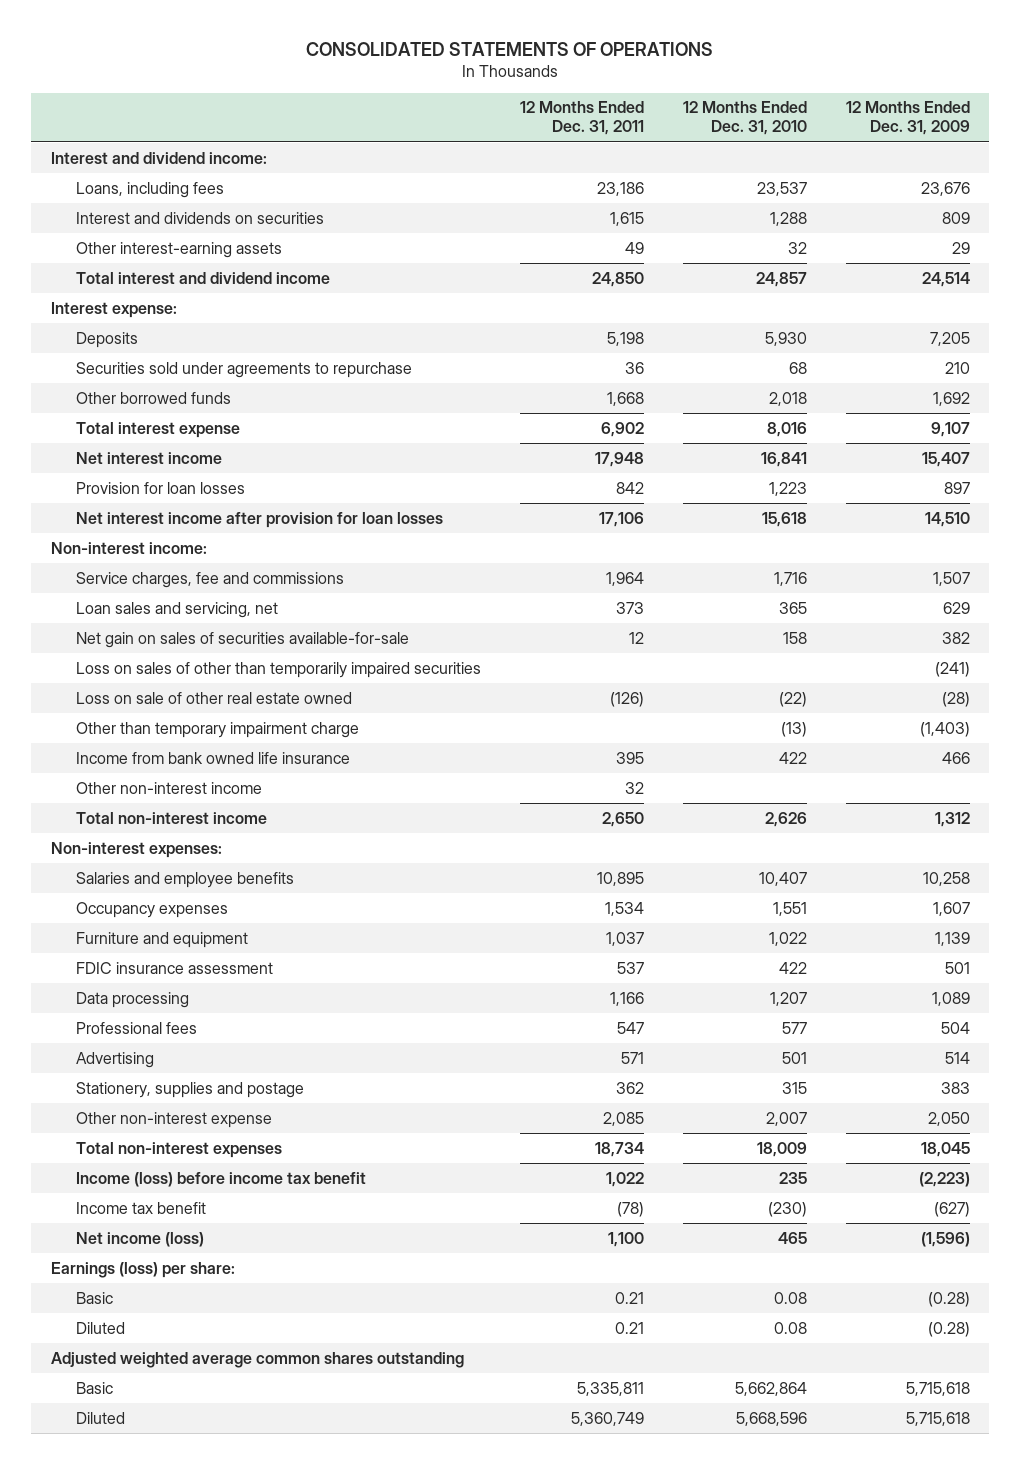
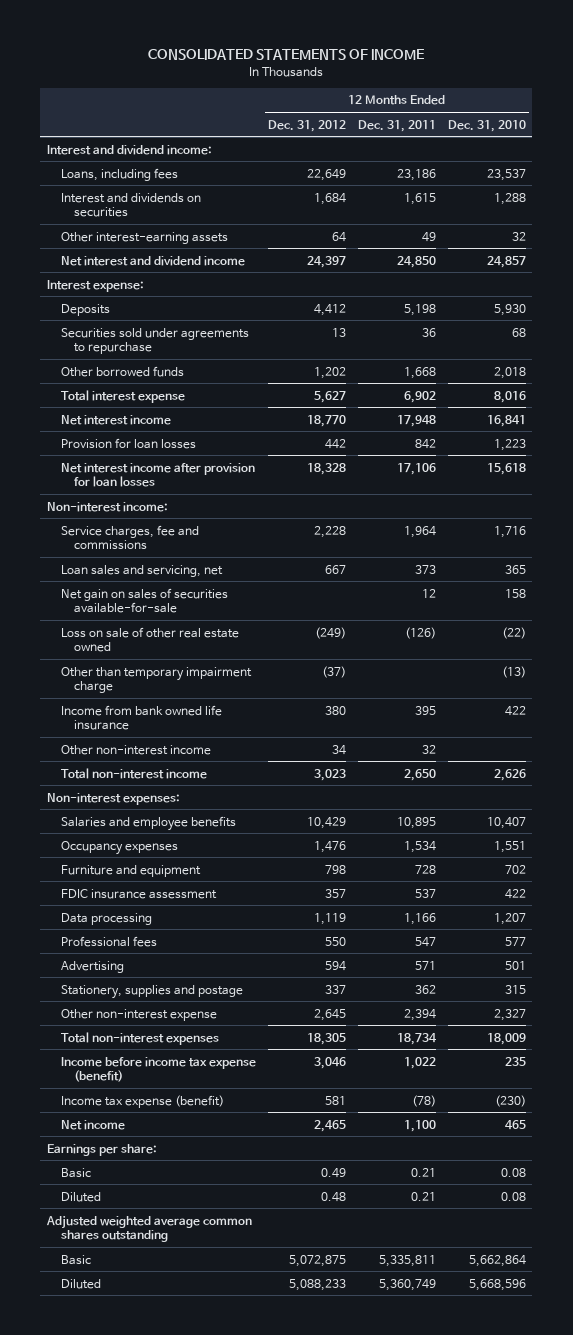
[306,41,714,56] CONSOLIDATED STATEMENTS OF OPERATIONS -> [148,49,425,61] CONSOLIDATED STATEMENTS OF INCOME
[845,101,970,136] 12 Months Ended Dec. 31, 2009 -> none
none -> [267,119,346,132] Dec. 31, 2012
[75,271,330,284] Total interest and dividend income -> [60,255,245,266] Net interest and dividend income
[75,661,481,678] Loss on sales of other than temporarily impaired securities -> none
[605,931,644,946] 1,037 -> [415,864,437,874] 728
[768,931,807,946] 1,022 -> [505,864,527,874] 702
[602,1111,644,1126] 2,085 -> [404,1008,437,1021] 2,394
[765,1111,807,1126] 2,007 -> [494,1008,527,1021] 2,327
[75,1171,366,1187] Income (loss) before income tax benefit -> [60,1056,256,1083] Income before income tax expense (benefit)
[75,1201,206,1214] Income tax benefit -> [60,1094,224,1108] Income tax expense (benefit)
[75,1231,204,1247] Net income (loss) -> [60,1119,125,1130] Net income
[50,1261,235,1278] Earnings (loss) per share: -> [46,1143,157,1156] Earnings per share:

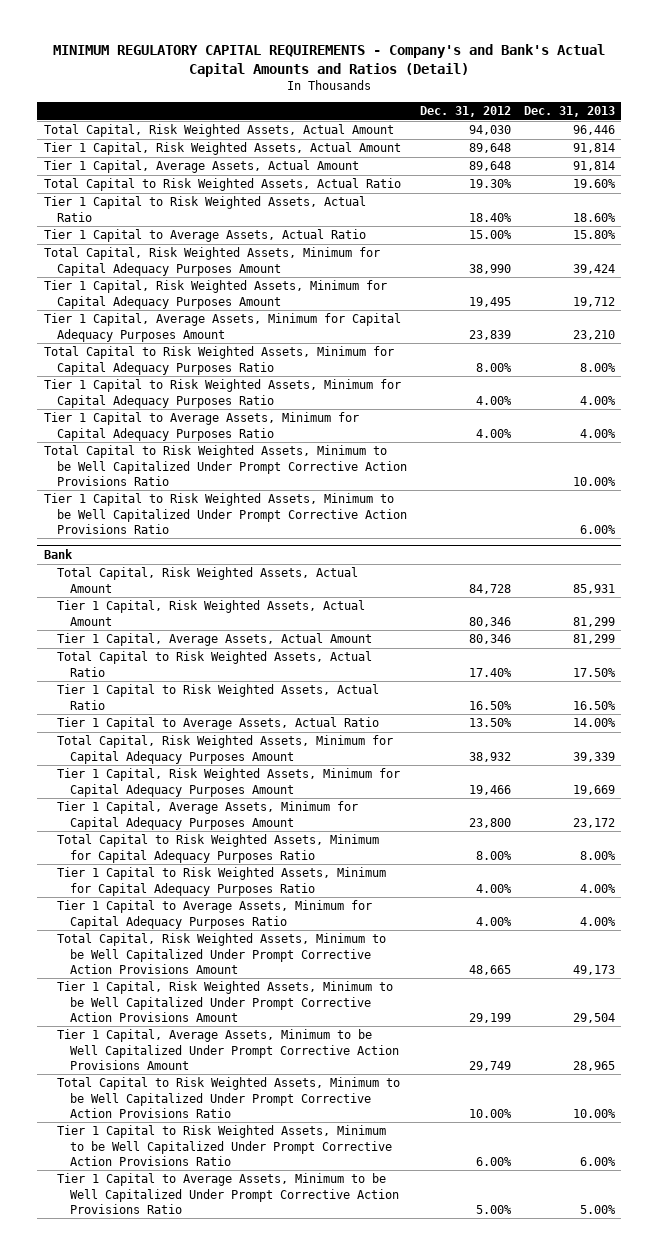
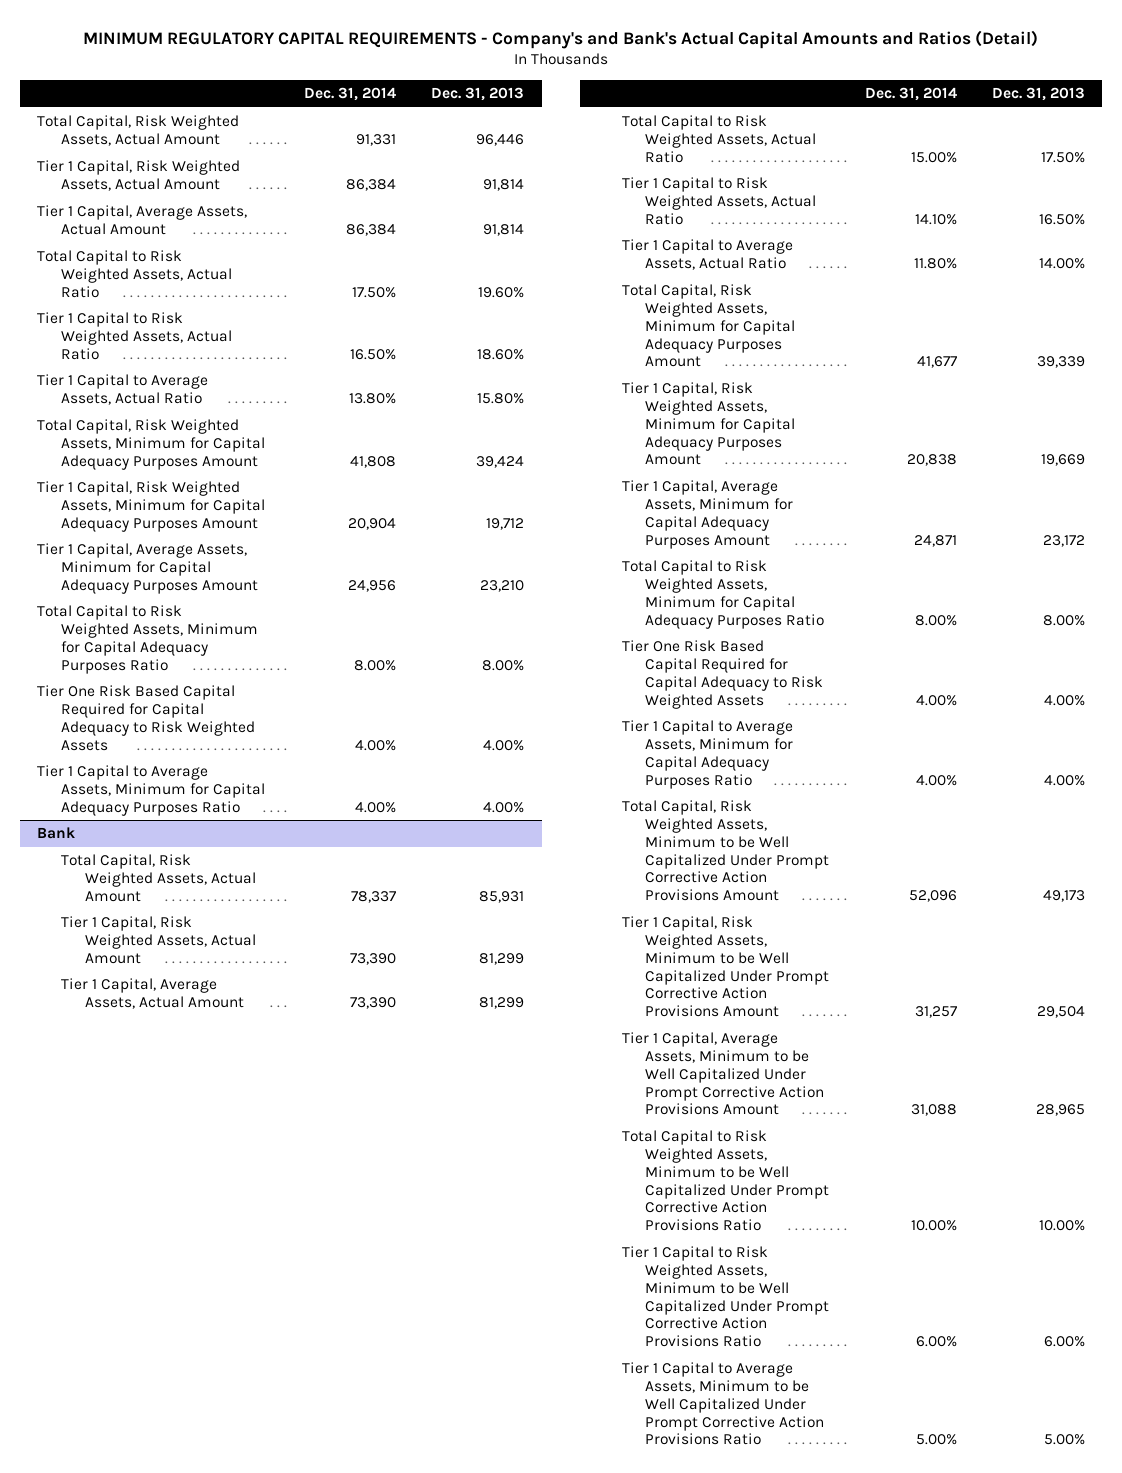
[419,105,511,117] Dec. 31, 2012 -> none
none -> [304,86,397,101] Dec. 31, 2014
[43,379,401,408] Tier 1 Capital to Risk Weighted Assets, Minimum for Capital Adequacy Purposes Ratio -> [37,685,256,751] Tier One Risk Based Capital Required for Capital Adequacy to Risk Weighted Assets
[43,445,407,486] Total Capital to Risk Weighted Assets, Minimum to be Well Capitalized Under Prompt Corrective Action Provisions Ratio -> none
[43,493,407,534] Tier 1 Capital to Risk Weighted Assets, Minimum to be Well Capitalized Under Prompt Corrective Action Provisions Ratio -> none
[56,867,386,896] Tier 1 Capital to Risk Weighted Assets, Minimum for Capital Adequacy Purposes Ratio -> [621,640,824,709] Tier One Risk Based Capital Required for Capital Adequacy to Risk Weighted Assets

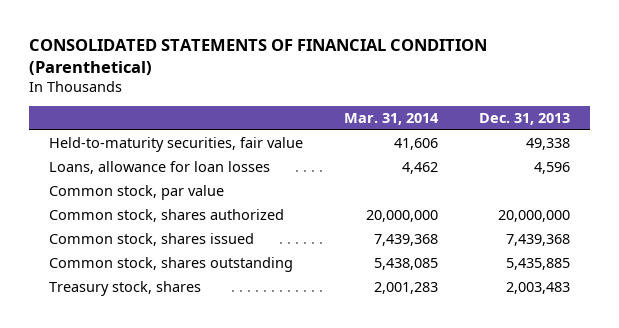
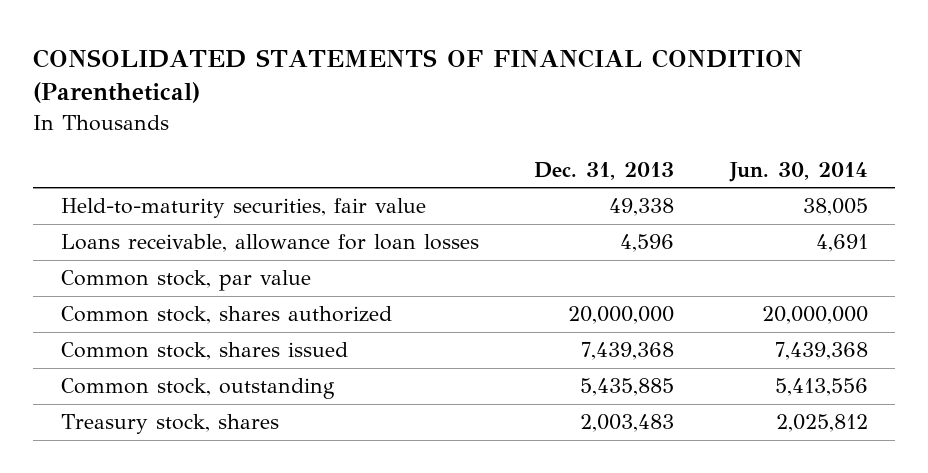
[343,113,439,126] Mar. 31, 2014 -> none
none -> [728,161,868,182] Jun. 30, 2014
[48,160,270,174] Loans, allowance for loan losses -> [60,234,479,253] Loans receivable, allowance for loan losses
[48,256,293,272] Common stock, shares outstanding -> [60,378,335,400] Common stock, outstanding

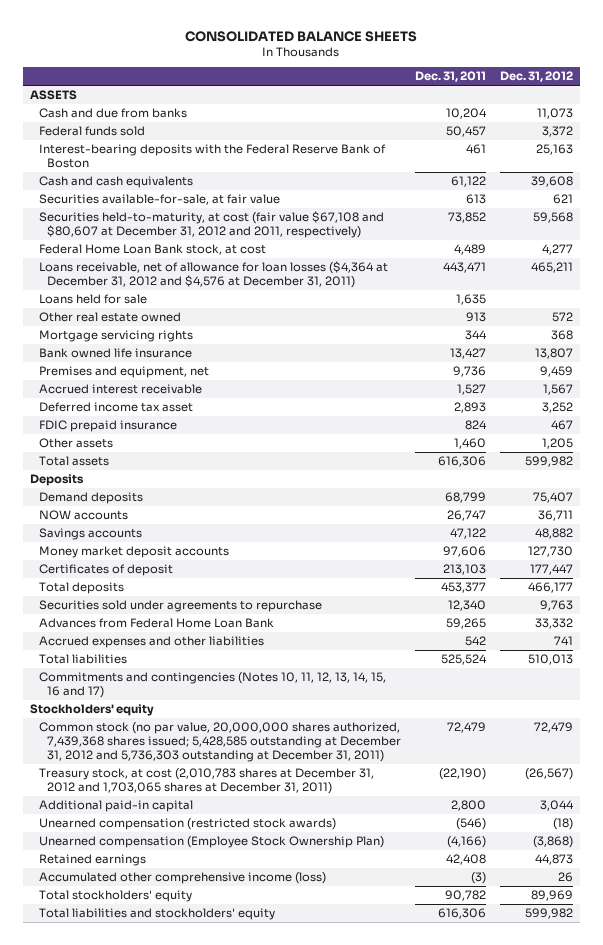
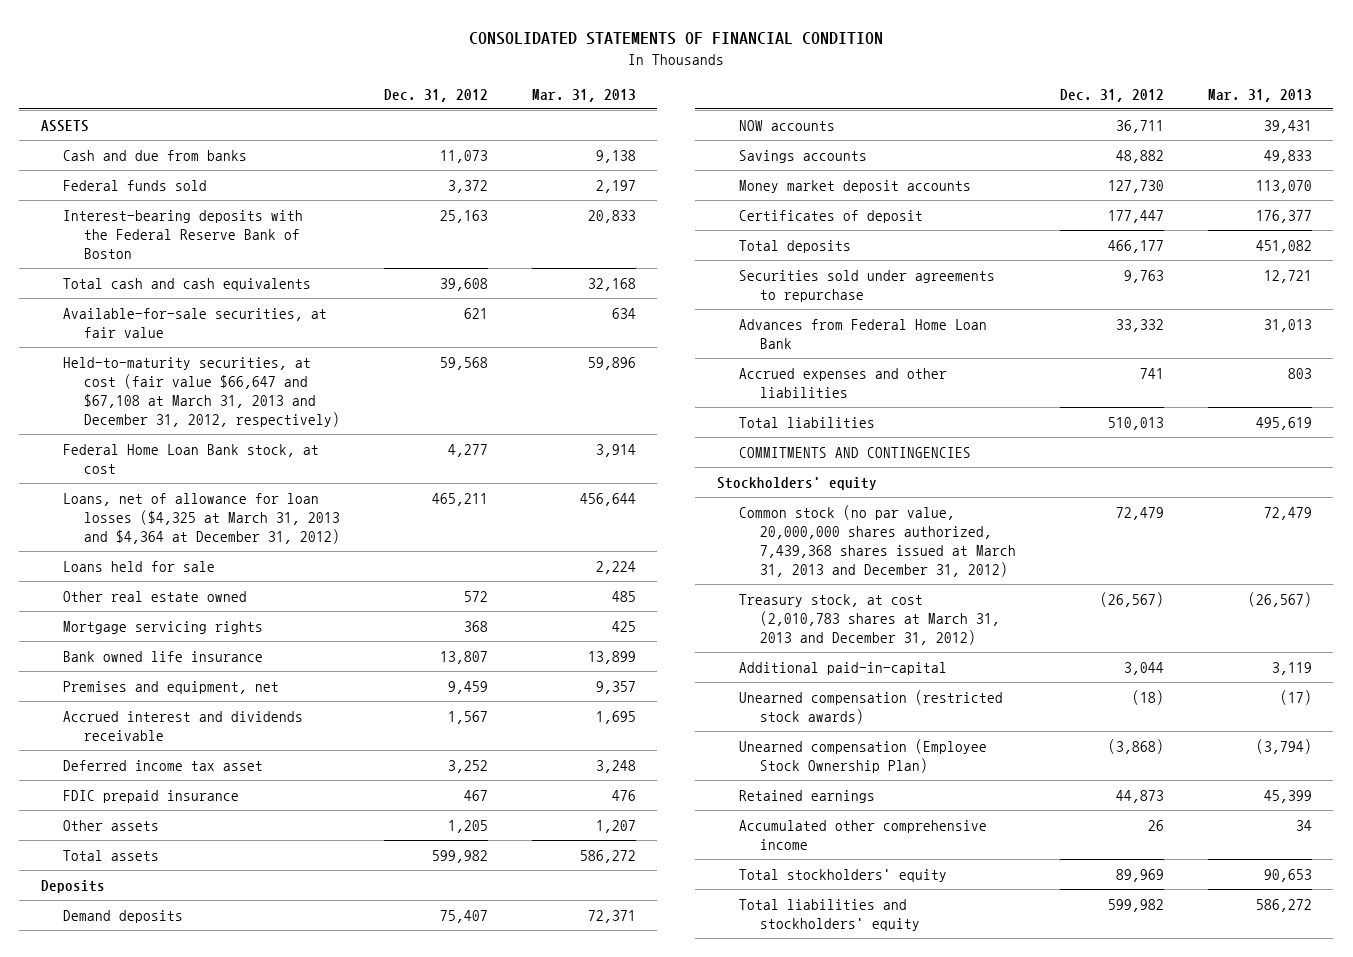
[185,30,418,42] CONSOLIDATED BALANCE SHEETS -> [469,32,884,46] CONSOLIDATED STATEMENTS OF FINANCIAL CONDITION
[415,71,487,83] Dec. 31, 2011 -> none
none -> [531,88,636,102] Mar. 31, 2013
[38,176,193,189] Cash and cash equivalents -> [62,277,311,291] Total cash and cash equivalents
[38,194,280,206] Securities available-for-sale, at fair value -> [62,307,327,338] Available-for-sale securities, at fair value
[38,211,384,239] Securities held-to-maturity, at cost (fair value $67,108 and $80,607 at December 31, 2012 and 2011, respectively) -> [62,356,341,427] Held-to-maturity securities, at cost (fair value $66,647 and $67,108 at March 31, 2013 and December 31, 2012, respectively)
[38,261,388,289] Loans receivable, net of allowance for loan losses ($4,364 at December 31, 2012 and $4,576 at December 31, 2011) -> [62,492,341,544] Loans, net of allowance for loan losses ($4,325 at March 31, 2013 and $4,364 at December 31, 2012)
[38,384,202,395] Accrued interest receivable -> [62,710,303,741] Accrued interest and dividends receivable
[38,672,386,699] Commitments and contingencies (Notes 10, 11, 12, 13, 14, 15, 16 and 17) -> [738,446,971,458] COMMITMENTS AND CONTINGENCIES
[38,722,402,763] Common stock (no par value, 20,000,000 shares authorized, 7,439,368 shares issued; 5,428,585 outstanding at December 31, 2012 and 5,736,303 outstanding at December 31, 2011) -> [738,504,1017,577] Common stock (no par value, 20,000,000 shares authorized, 7,439,368 shares issued at March 31, 2013 and December 31, 2012)
[38,768,374,795] Treasury stock, at cost (2,010,783 shares at December 31, 2012 and 1,703,065 shares at December 31, 2011) -> [738,593,1001,645] Treasury stock, at cost (2,010,783 shares at March 31, 2013 and December 31, 2012)
[38,800,193,813] Additional paid-in capital -> [738,661,947,675] Additional paid-in-capital
[38,872,326,885] Accumulated other comprehensive income (loss) -> [738,819,987,850] Accumulated other comprehensive income

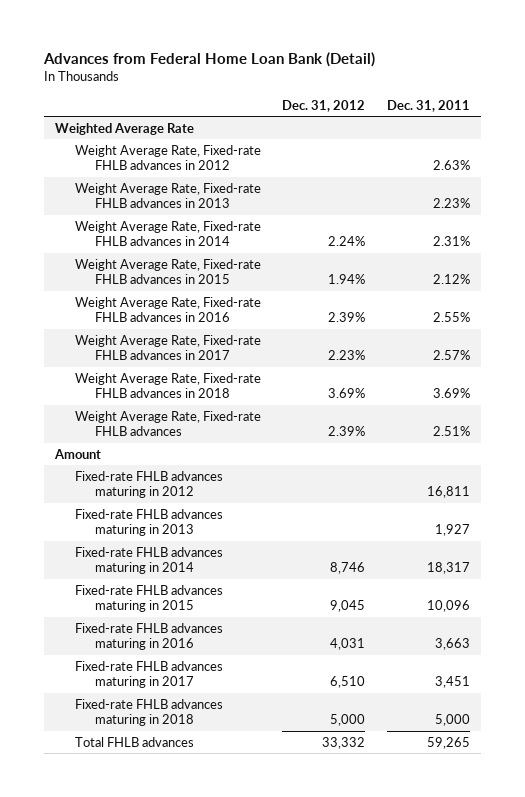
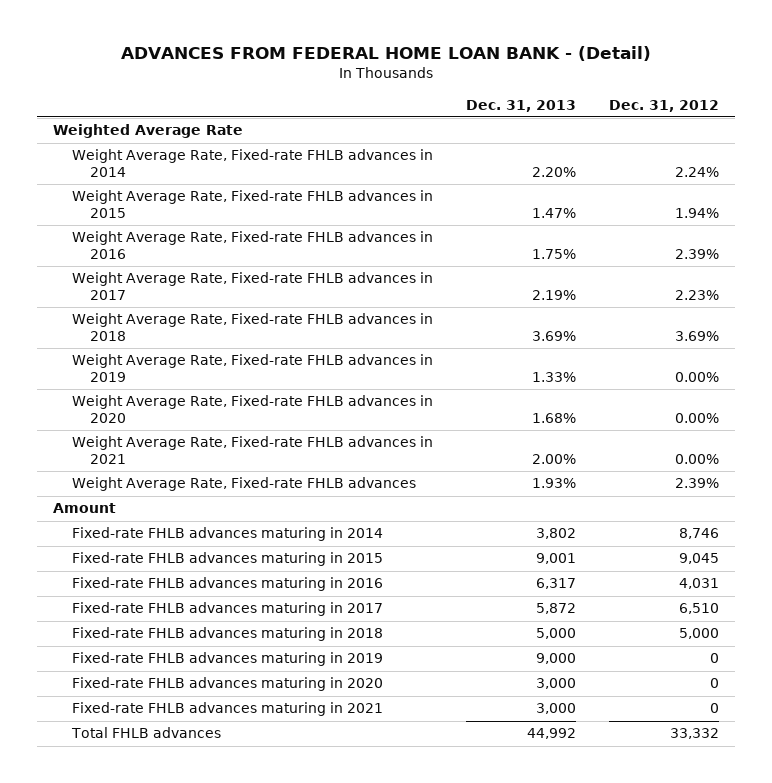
[42,51,375,67] Advances from Federal Home Loan Bank (Detail) -> [121,45,652,61] ADVANCES FROM FEDERAL HOME LOAN BANK - (Detail)
[386,99,470,112] Dec. 31, 2011 -> none
none -> [465,99,576,112] Dec. 31, 2013
[74,144,261,171] Weight Average Rate, Fixed-rate FHLB advances in 2012 -> none
[74,182,261,209] Weight Average Rate, Fixed-rate FHLB advances in 2013 -> none
none -> [71,354,433,383] Weight Average Rate, Fixed-rate FHLB advances in 2019
none -> [71,395,433,424] Weight Average Rate, Fixed-rate FHLB advances in 2020
none -> [71,436,433,465] Weight Average Rate, Fixed-rate FHLB advances in 2021
[74,470,223,499] Fixed-rate FHLB advances maturing in 2012 -> none
[74,508,223,537] Fixed-rate FHLB advances maturing in 2013 -> none
none -> [71,652,383,667] Fixed-rate FHLB advances maturing in 2019
none -> [71,677,383,692] Fixed-rate FHLB advances maturing in 2020
none -> [71,702,383,717] Fixed-rate FHLB advances maturing in 2021

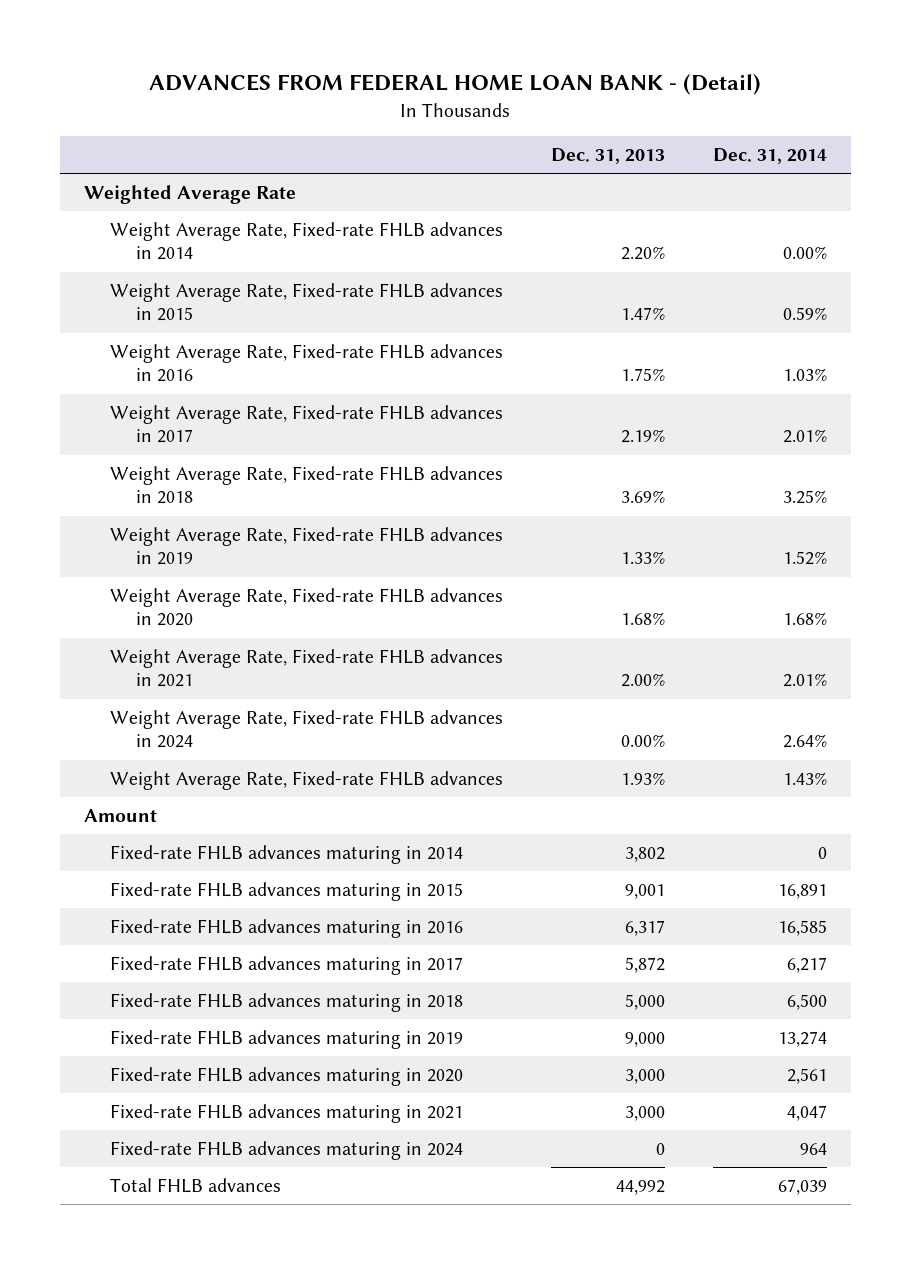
[608,99,719,112] Dec. 31, 2012 -> none
none -> [713,148,828,165] Dec. 31, 2014
none -> [109,709,503,749] Weight Average Rate, Fixed-rate FHLB advances in 2024
none -> [109,1140,463,1160] Fixed-rate FHLB advances maturing in 2024

